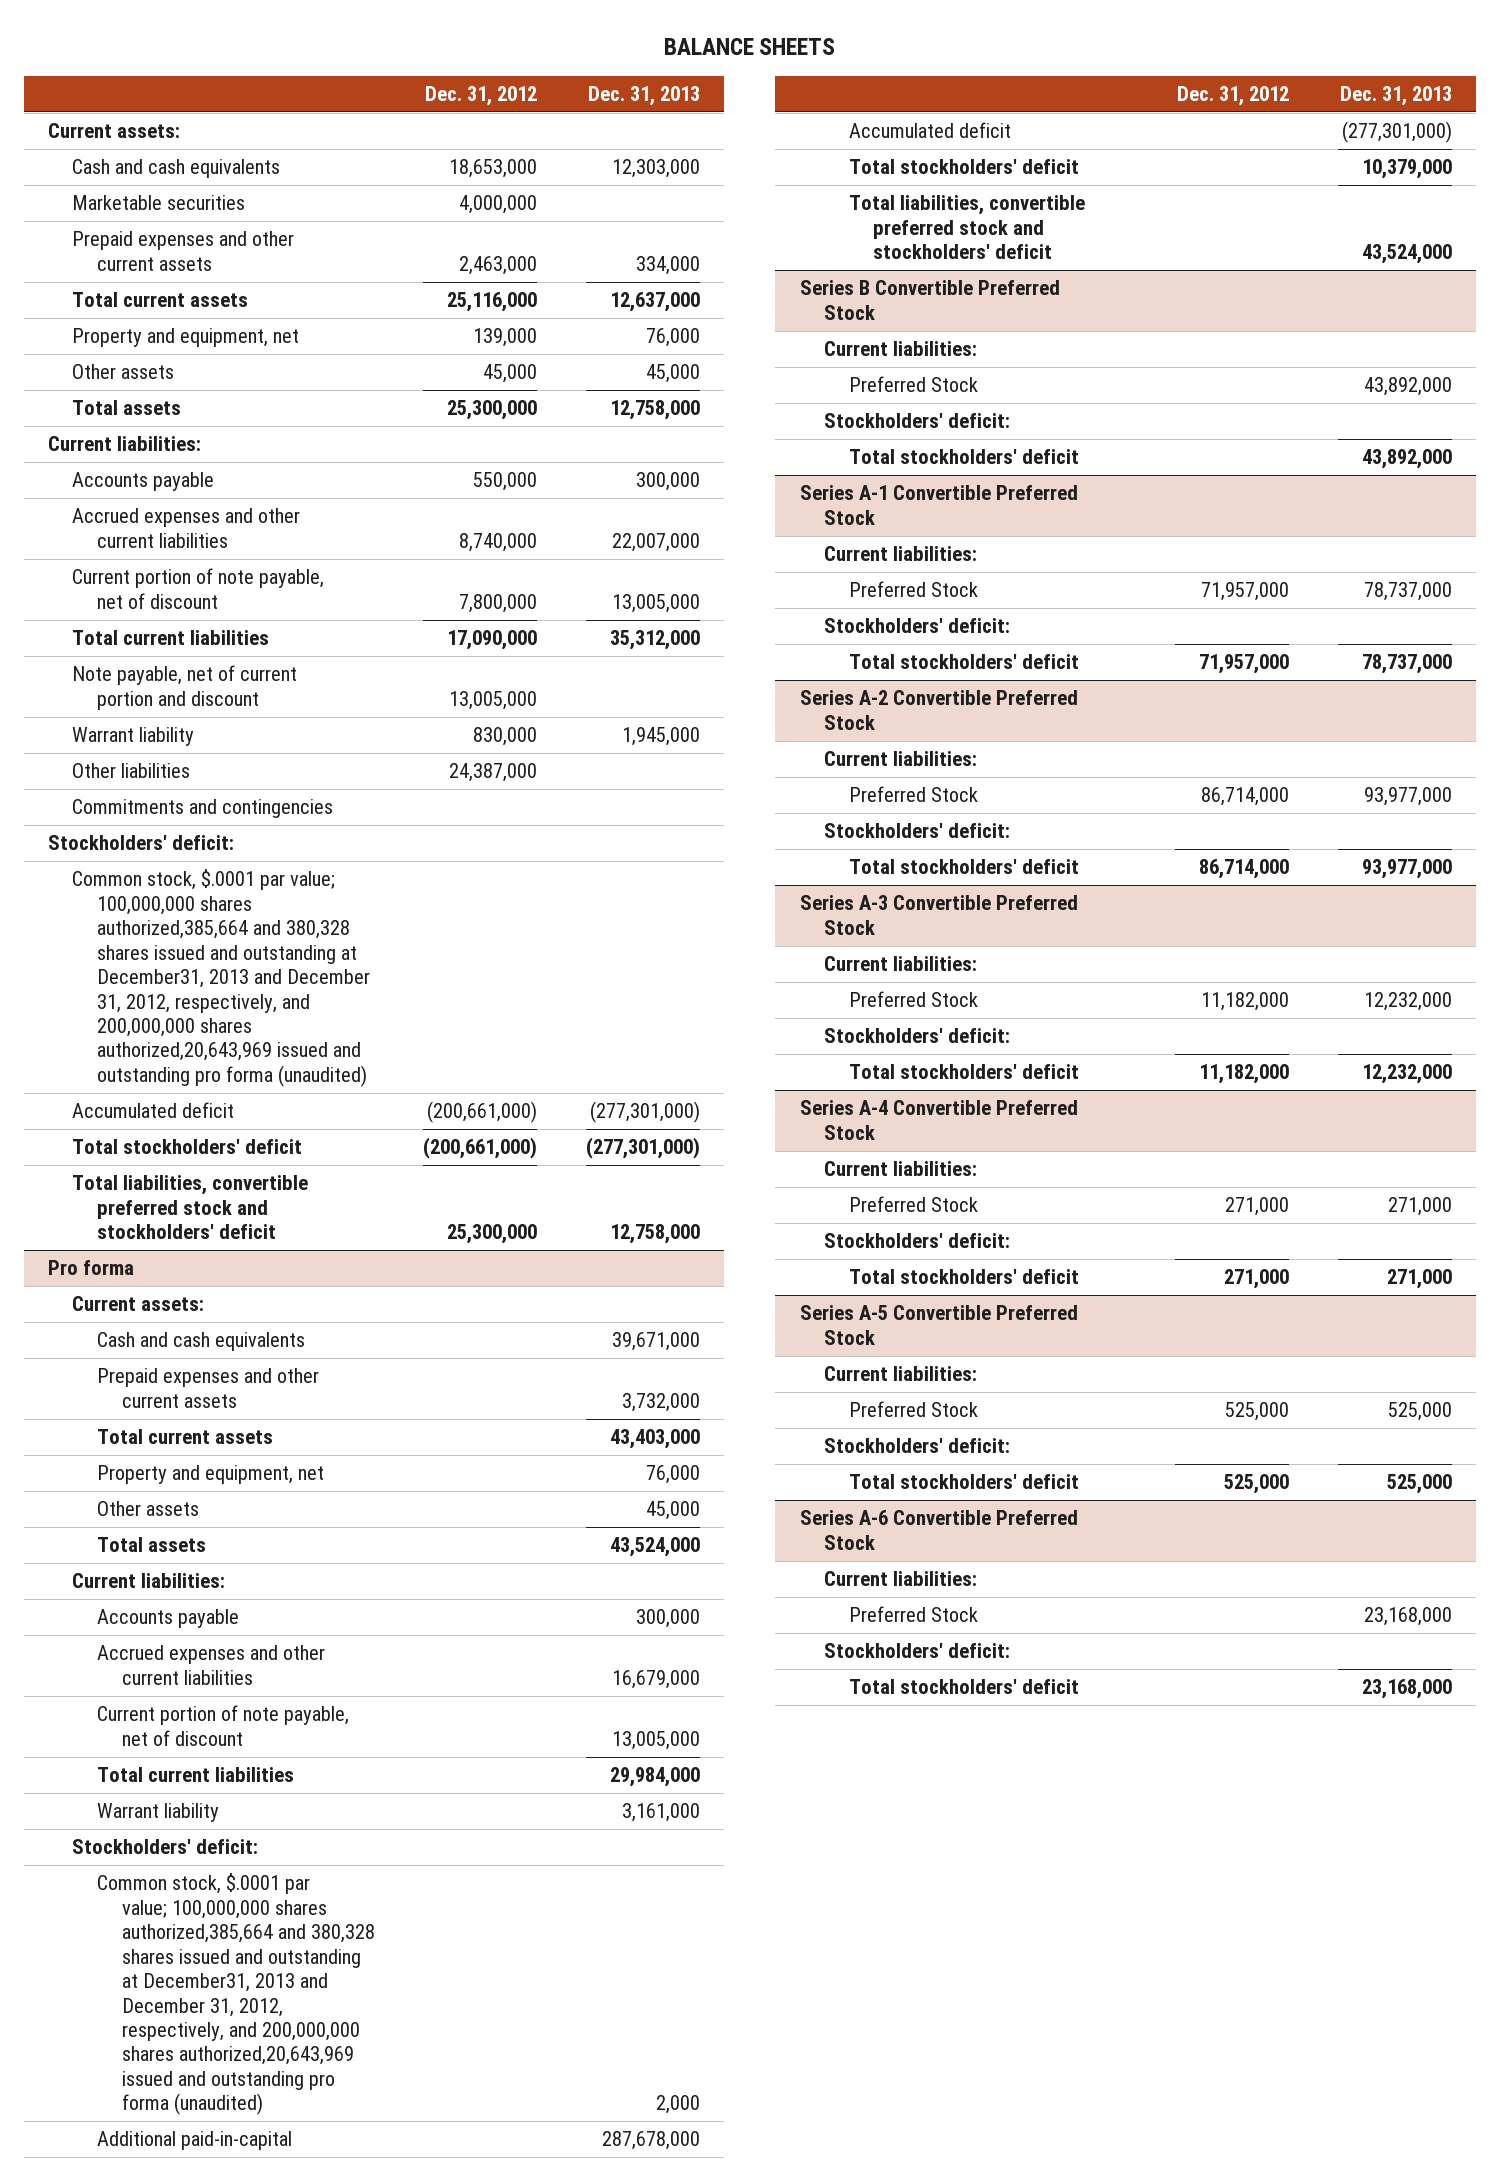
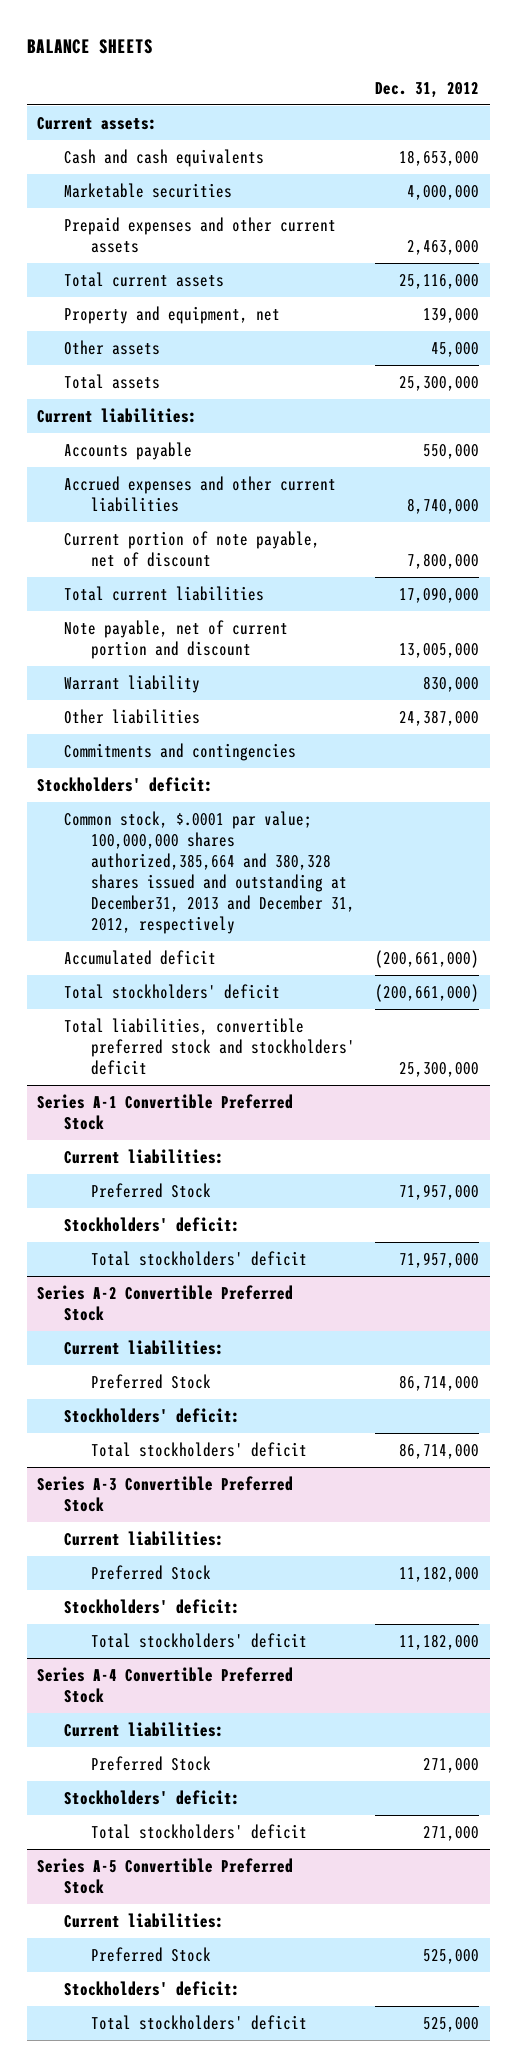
[587,85,700,106] Dec. 31, 2013 -> none
[72,869,371,1087] Common stock, $.0001 par value; 100,000,000 shares authorized,385,664 and 380,328 shares issued and outstanding at December31, 2013 and December 31, 2012, respectively, and 200,000,000 shares authorized,20,643,969 issued and outstanding pro forma (unaudited) -> [64,811,356,934] Common stock, $.0001 par value; 100,000,000 shares authorized,385,664 and 380,328 shares issued and outstanding at December31, 2013 and December 31, 2012, respectively
[47,1260,134,1276] Pro forma -> none
[72,1296,205,1312] Current assets: -> none
[97,1332,306,1352] Cash and cash equivalents -> none
[97,1368,320,1408] Prepaid expenses and other current assets -> none
[97,1429,274,1445] Total current assets -> none
[97,1465,325,1485] Property and equipment, net -> none
[97,1501,200,1517] Other assets -> none
[97,1537,207,1553] Total assets -> none
[72,1573,226,1589] Current liabilities: -> none
[97,1609,240,1629] Accounts payable -> none
[97,1645,326,1685] Accrued expenses and other current liabilities -> none
[97,1705,350,1746] Current portion of note payable, net of discount -> none
[97,1767,295,1783] Total current liabilities -> none
[97,1803,220,1823] Warrant liability -> none
[72,1839,259,1855] Stockholders' deficit: -> none
[97,1873,375,2116] Common stock, $.0001 par value; 100,000,000 shares authorized,385,664 and 380,328 shares issued and outstanding at December31, 2013 and December 31, 2012, respectively, and 200,000,000 shares authorized,20,643,969 issued and outstanding pro forma (unaudited) -> none
[97,2131,293,2151] Additional paid-in-capital -> none
[848,122,1011,139] Accumulated deficit -> none
[848,159,1079,175] Total stockholders' deficit -> none
[848,195,1085,260] Total liabilities, convertible preferred stock and stockholders' deficit -> none
[799,280,1060,320] Series B Convertible Preferred Stock -> none
[824,341,978,357] Current liabilities: -> none
[848,376,978,393] Preferred Stock -> none
[824,413,1011,429] Stockholders' deficit: -> none
[848,449,1079,465] Total stockholders' deficit -> none
[799,1510,1078,1550] Series A-6 Convertible Preferred Stock -> none
[824,1571,978,1587] Current liabilities: -> none
[848,1606,978,1623] Preferred Stock -> none
[824,1643,1011,1659] Stockholders' deficit: -> none
[848,1679,1079,1695] Total stockholders' deficit -> none

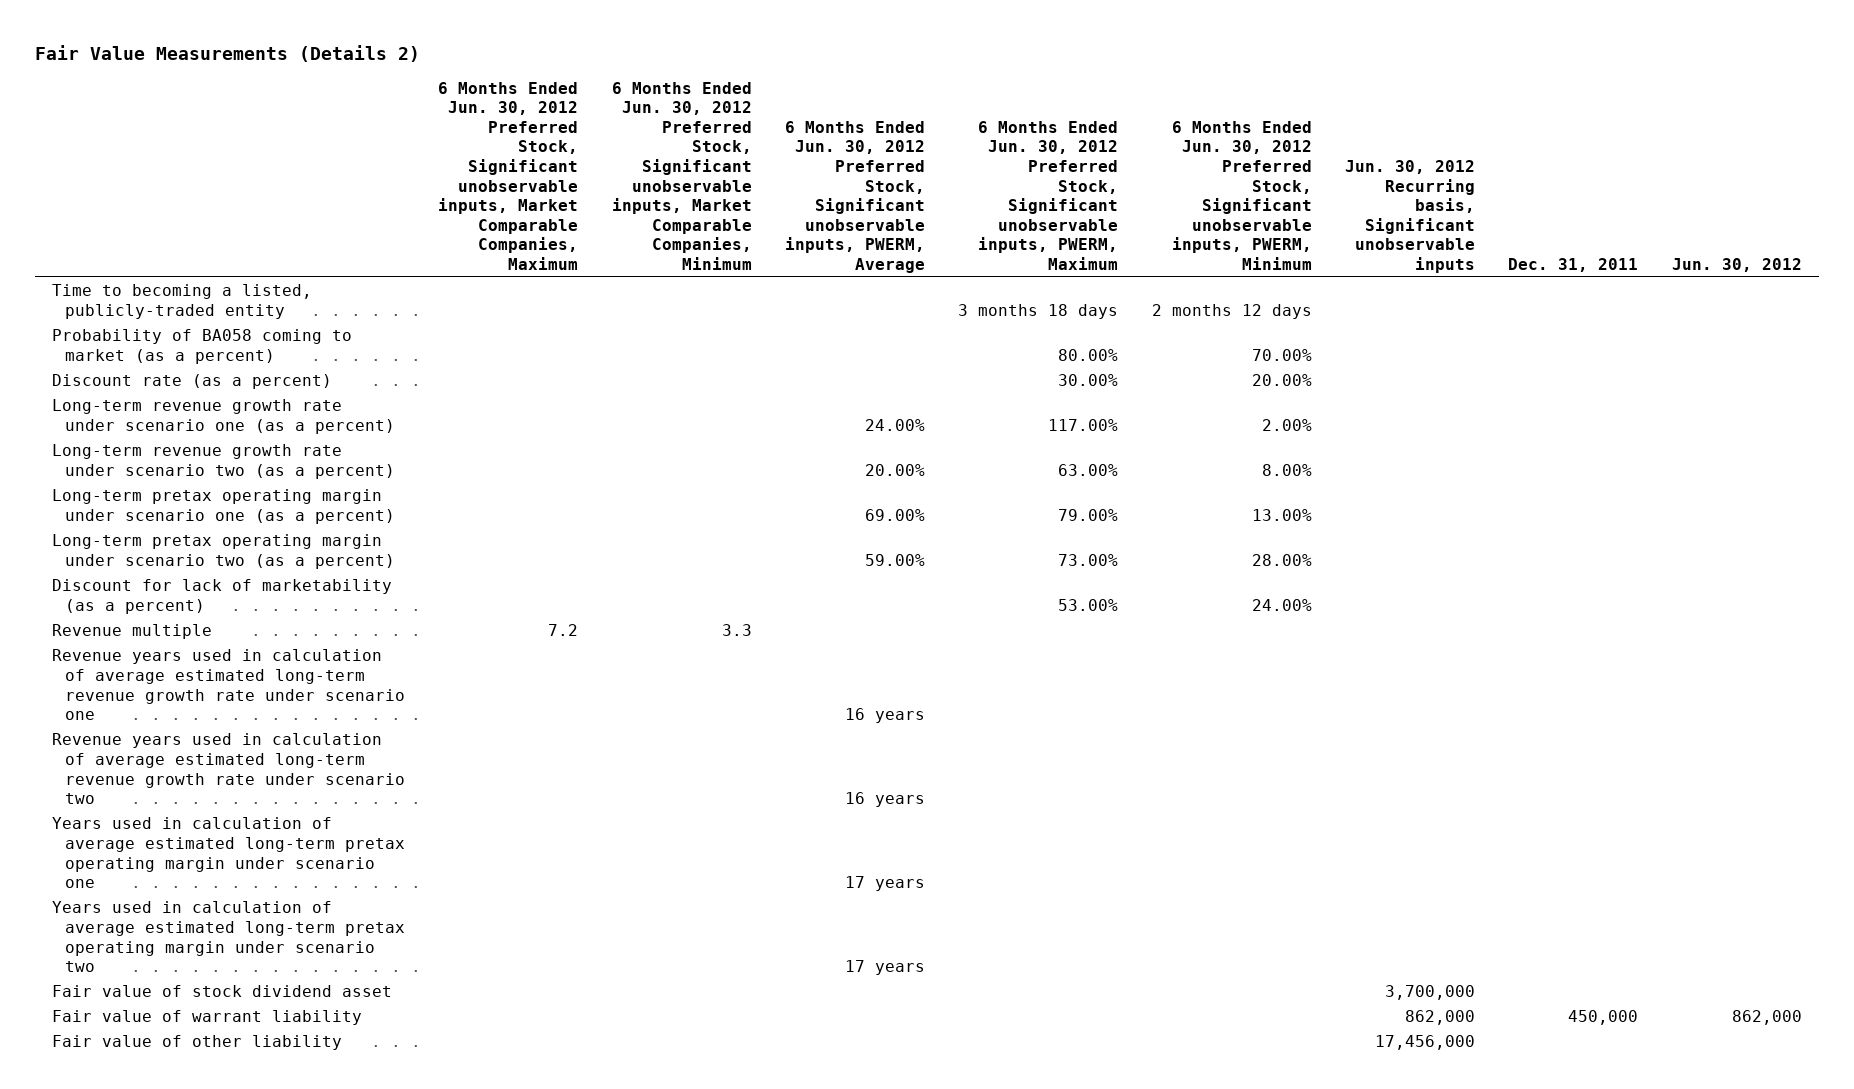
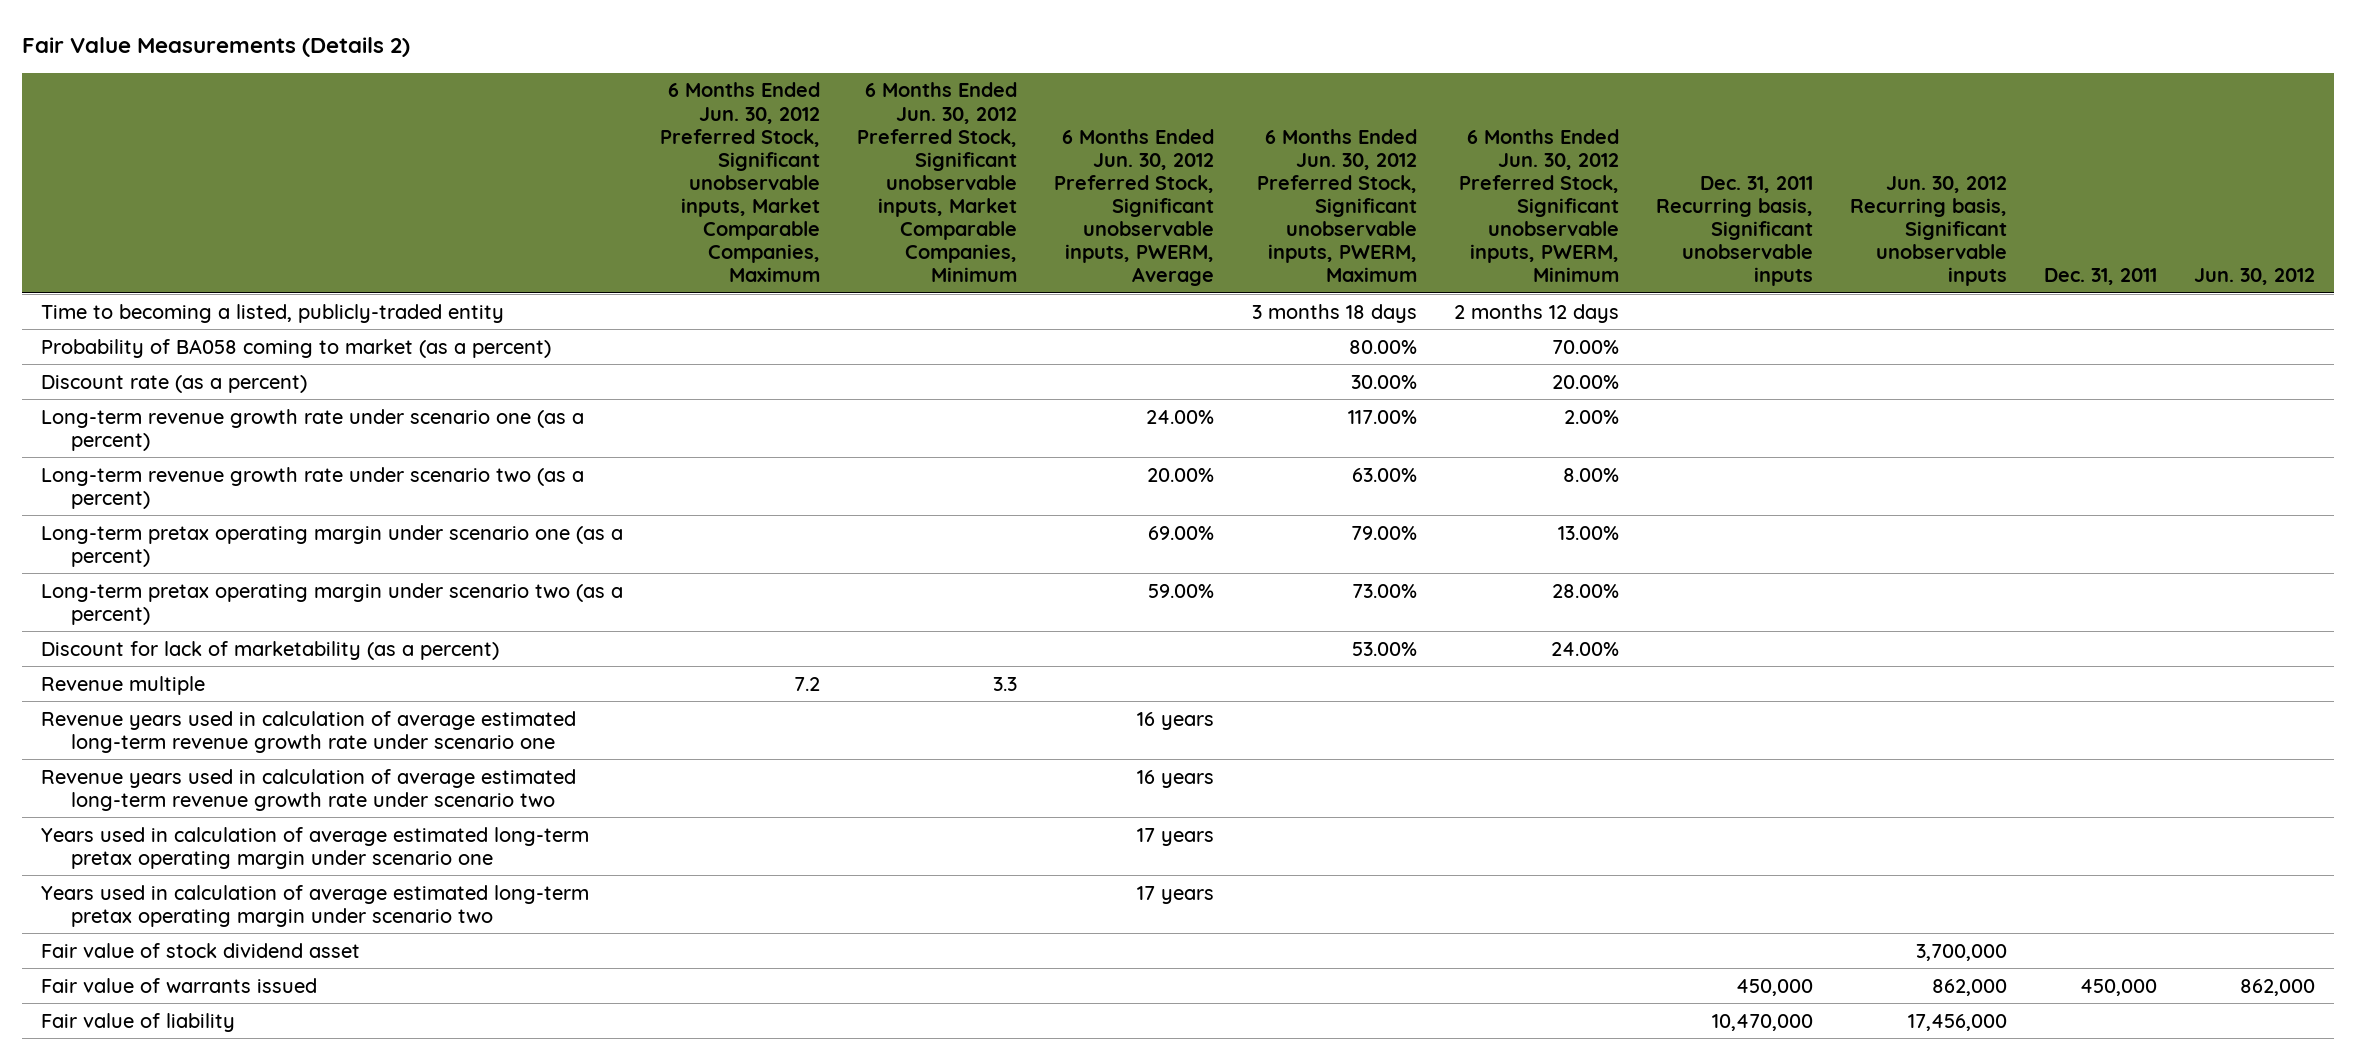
none -> [1655,175,1813,287] Dec. 31, 2011 Recurring basis, Significant unobservable inputs
[52,1010,363,1026] Fair value of warrant liability -> [40,977,317,993] Fair value of warrants issued
[52,1035,343,1051] Fair value of other liability -> [40,1012,235,1032] Fair value of liability

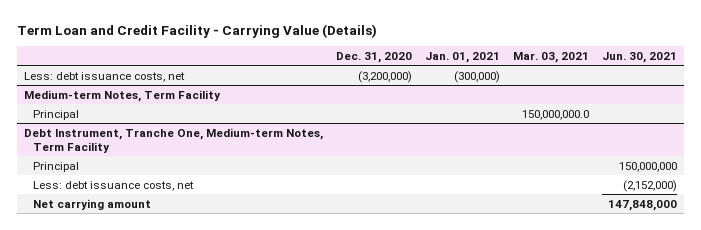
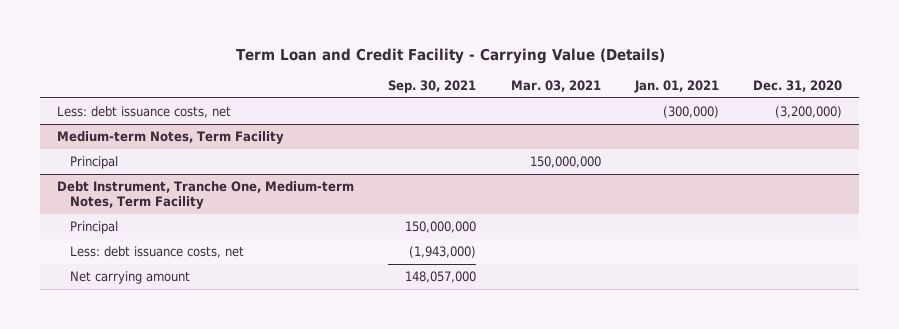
[602,51,678,63] Jun. 30, 2021 -> none
none -> [388,79,477,93] Sep. 30, 2021
[522,109,590,120] 150,000,000.0 -> [529,156,601,169] 150,000,000

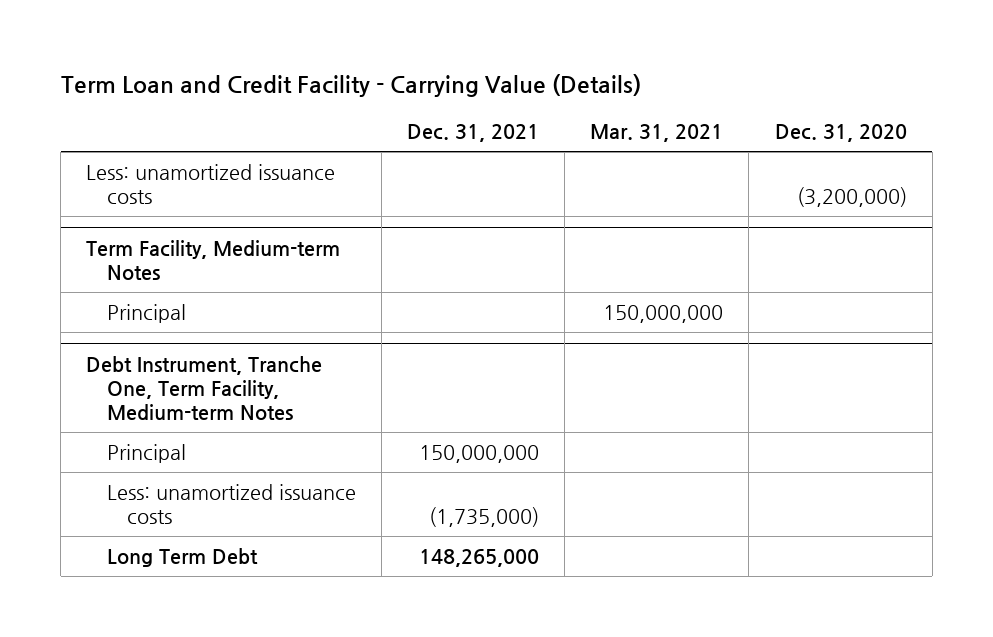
[388,79,477,93] Sep. 30, 2021 -> none
[510,79,601,92] Mar. 03, 2021 -> none
[633,79,719,93] Jan. 01, 2021 -> none
none -> [406,124,539,143] Dec. 31, 2021
none -> [590,124,724,143] Mar. 31, 2021
[57,106,232,119] Less: debt issuance costs, net -> [86,163,336,204] Less: unamortized issuance costs
[57,131,285,145] Medium-term Notes, Term Facility -> [86,239,341,280] Term Facility, Medium-term Notes
[57,181,355,210] Debt Instrument, Tranche One, Medium-term Notes, Term Facility -> [86,355,323,420] Debt Instrument, Tranche One, Term Facility, Medium-term Notes
[70,246,245,259] Less: debt issuance costs, net -> [106,483,356,524] Less: unamortized issuance costs
[70,271,191,285] Net carrying amount -> [106,547,258,567] Long Term Debt

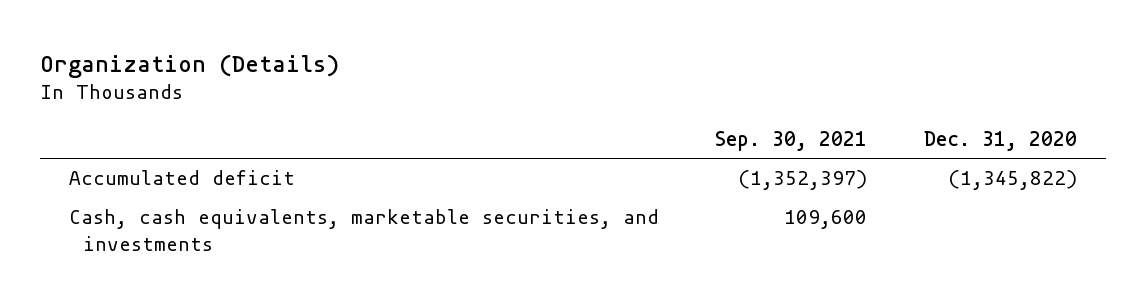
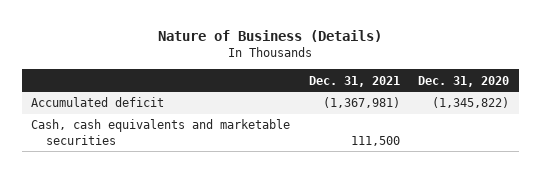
[40,53,340,78] Organization (Details) -> [158,29,383,42] Nature of Business (Details)
[715,130,868,151] Sep. 30, 2021 -> none
none -> [308,75,400,87] Dec. 31, 2021
[68,209,659,251] Cash, cash equivalents, marketable securities, and investments -> [31,119,291,146] Cash, cash equivalents and marketable securities

